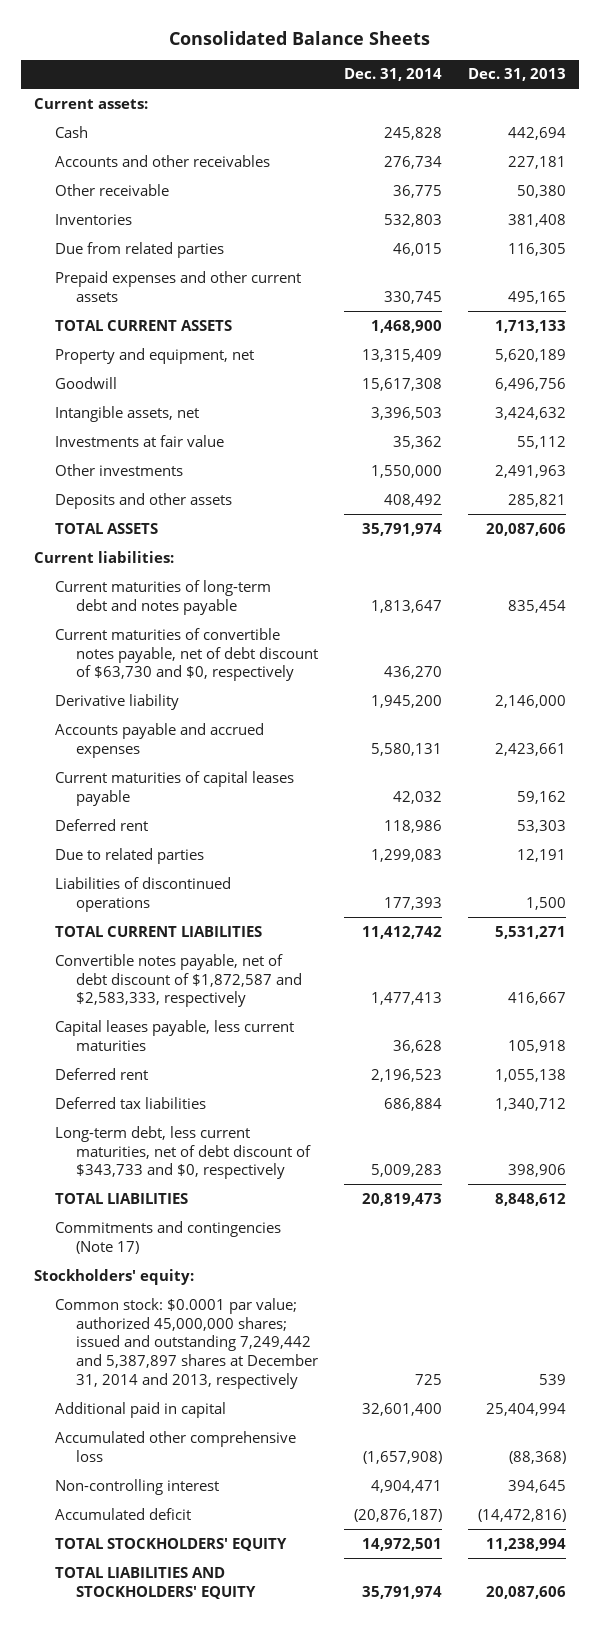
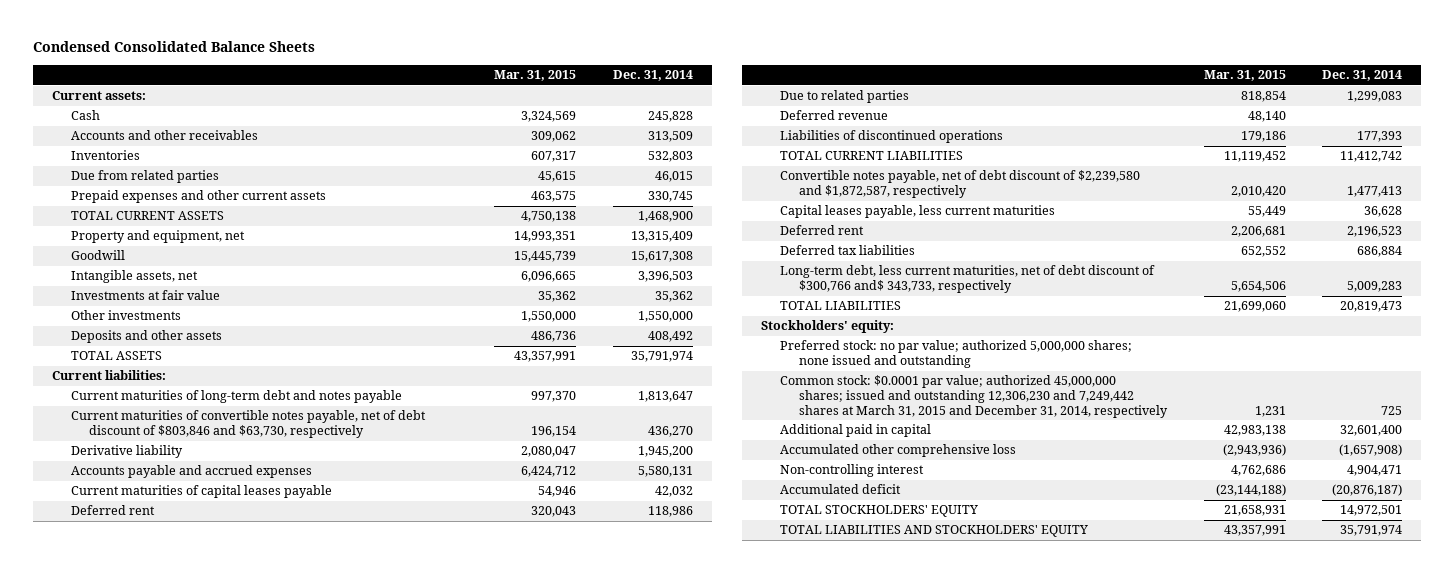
[169,30,431,45] Consolidated Balance Sheets -> [33,41,316,53] Condensed Consolidated Balance Sheets
[467,68,566,82] Dec. 31, 2013 -> none
none -> [494,70,577,82] Mar. 31, 2015
[54,183,169,196] Other receivable -> none
[383,155,442,169] 276,734 -> [648,131,694,143] 313,509
[54,627,318,682] Current maturities of convertible notes payable, net of debt discount of $63,730 and $0, respectively -> [70,410,426,439] Current maturities of convertible notes payable, net of debt discount of $803,846 and $63,730, respectively
none -> [779,110,888,121] Deferred revenue
[54,953,302,1008] Convertible notes payable, net of debt discount of $1,872,587 and $2,583,333, respectively -> [779,170,1140,199] Convertible notes payable, net of debt discount of $2,239,580 and $1,872,587, respectively
[54,1125,311,1180] Long-term debt, less current maturities, net of debt discount of $343,733 and $0, respectively -> [779,265,1155,294] Long-term debt, less current maturities, net of debt discount of $300,766 and$ 343,733, respectively
[54,1220,281,1254] Commitments and contingencies (Note 17) -> none
none -> [779,340,1132,369] Preferred stock: no par value; authorized 5,000,000 shares; none issued and outstanding
[54,1297,318,1389] Common stock: $0.0001 par value; authorized 45,000,000 shares; issued and outstanding 7,249,442 and 5,387,897 shares at December 31, 2014 and 2013, respectively -> [779,375,1168,418] Common stock: $0.0001 par value; authorized 45,000,000 shares; issued and outstanding 12,306,230 and 7,249,442 shares at March 31, 2015 and December 31, 2014, respectively

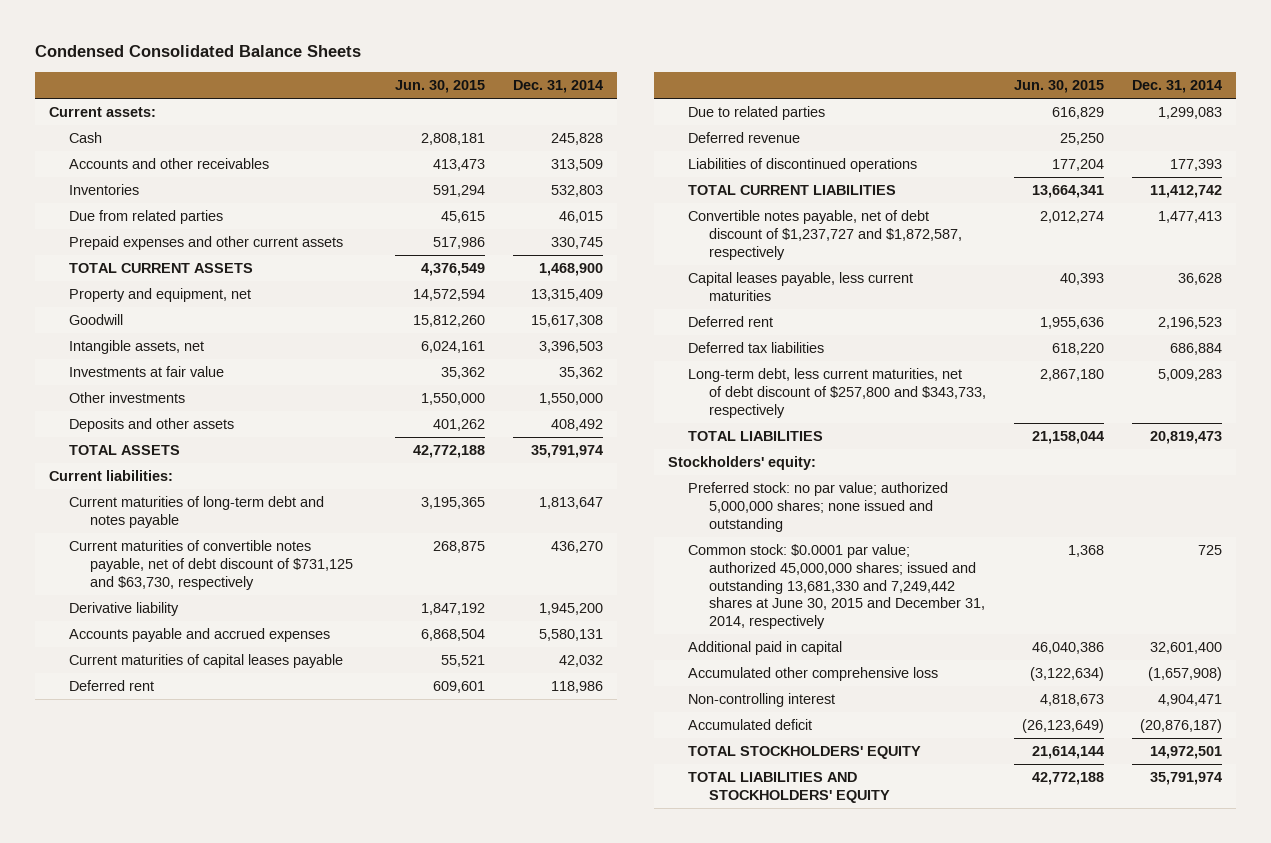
[494,70,577,82] Mar. 31, 2015 -> none
none -> [395,80,486,94] Jun. 30, 2015
[70,410,426,439] Current maturities of convertible notes payable, net of debt discount of $803,846 and $63,730, respectively -> [69,540,353,590] Current maturities of convertible notes payable, net of debt discount of $731,125 and $63,730, respectively
[779,170,1140,199] Convertible notes payable, net of debt discount of $2,239,580 and $1,872,587, respectively -> [688,210,962,260] Convertible notes payable, net of debt discount of $1,237,727 and $1,872,587, respectively
[779,265,1155,294] Long-term debt, less current maturities, net of debt discount of $300,766 and$ 343,733, respectively -> [688,368,986,418] Long-term debt, less current maturities, net of debt discount of $257,800 and $343,733, respectively
[779,375,1168,418] Common stock: $0.0001 par value; authorized 45,000,000 shares; issued and outstanding 12,306,230 and 7,249,442 shares at March 31, 2015 and December 31, 2014, respectively -> [688,544,985,630] Common stock: $0.0001 par value; authorized 45,000,000 shares; issued and outstanding 13,681,330 and 7,249,442 shares at June 30, 2015 and December 31, 2014, respectively

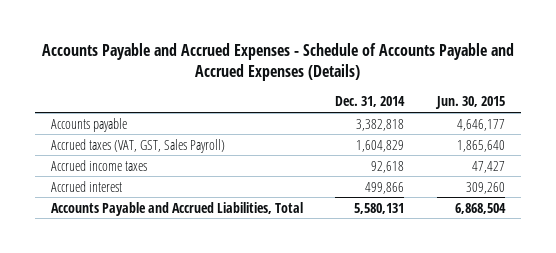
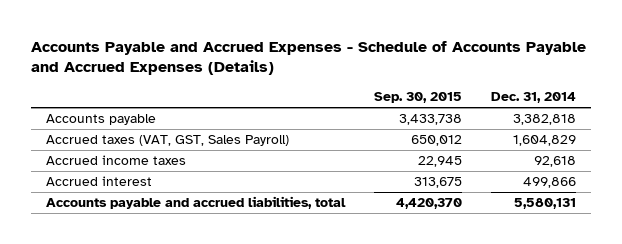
[434,96,505,110] Jun. 30, 2015 -> none
none -> [373,91,462,103] Sep. 30, 2015
[50,201,303,216] Accounts Payable and Accrued Liabilities, Total -> [45,196,346,210] Accounts payable and accrued liabilities, total

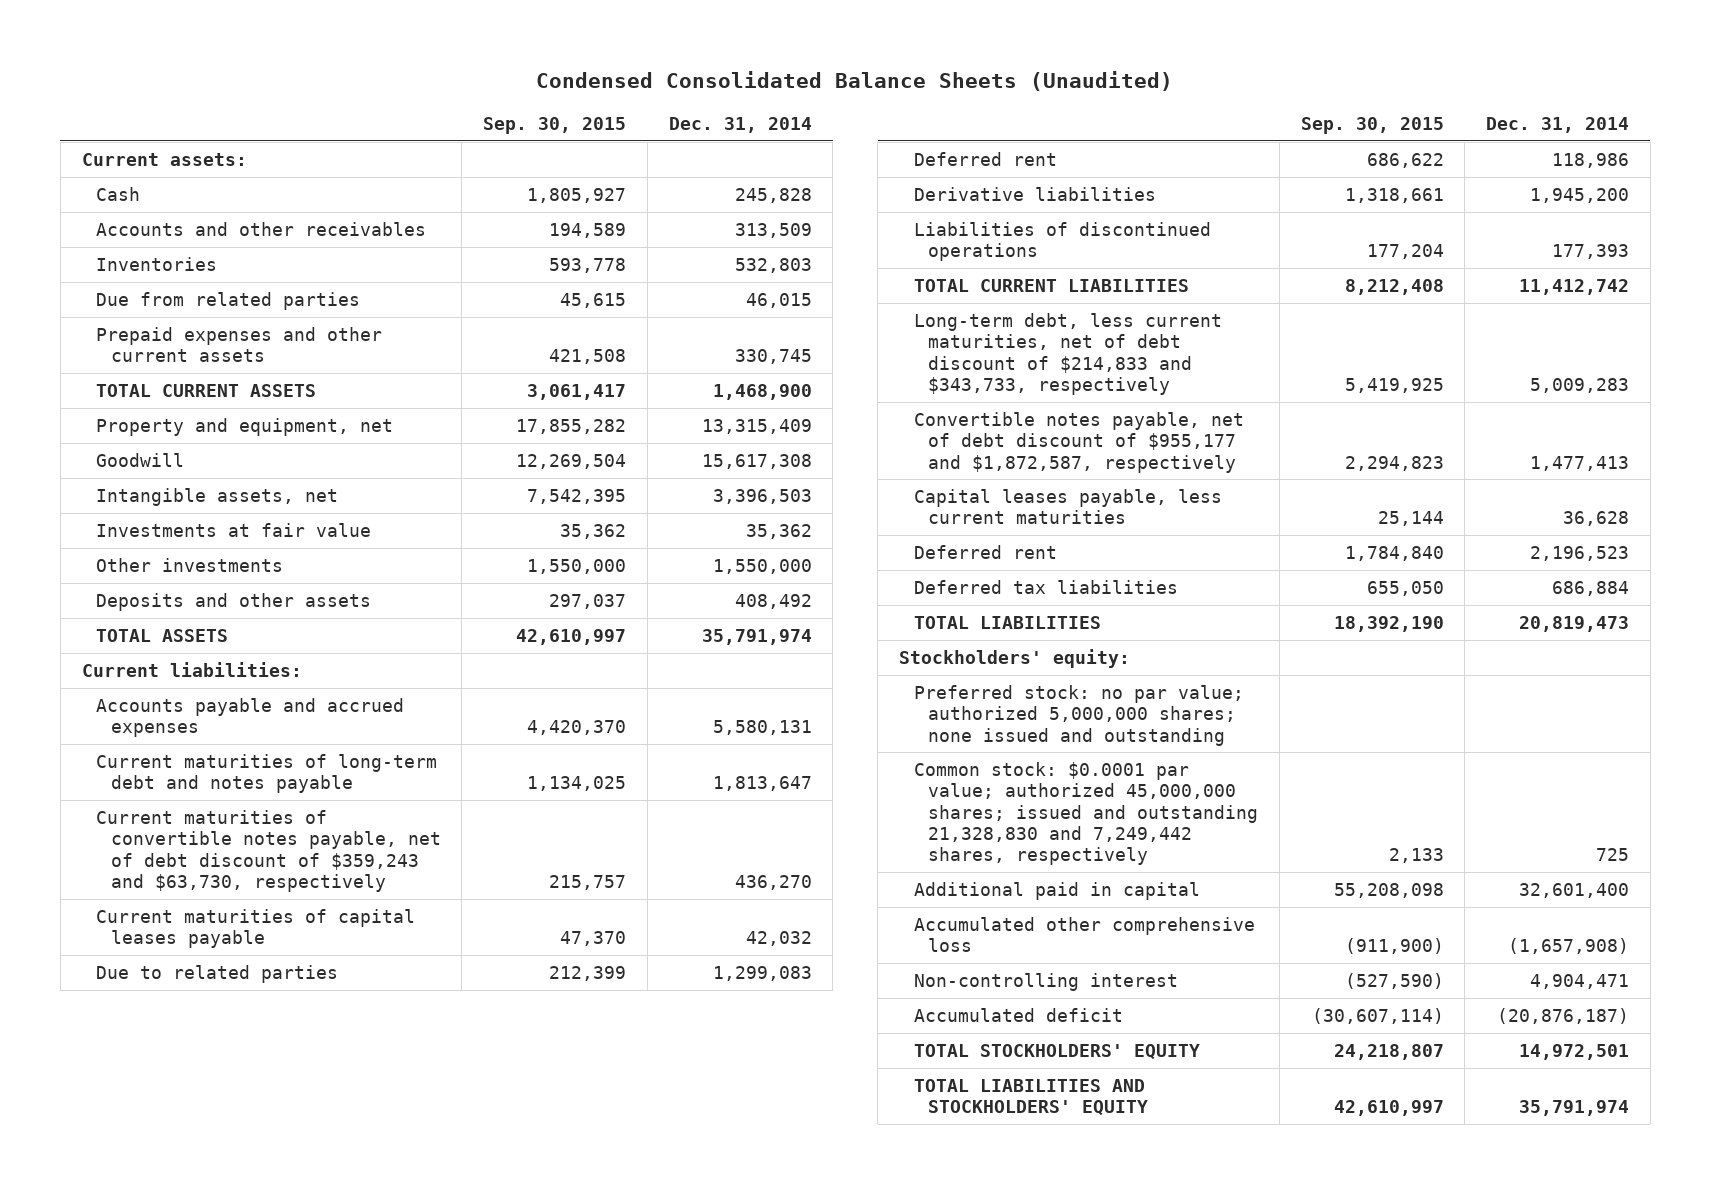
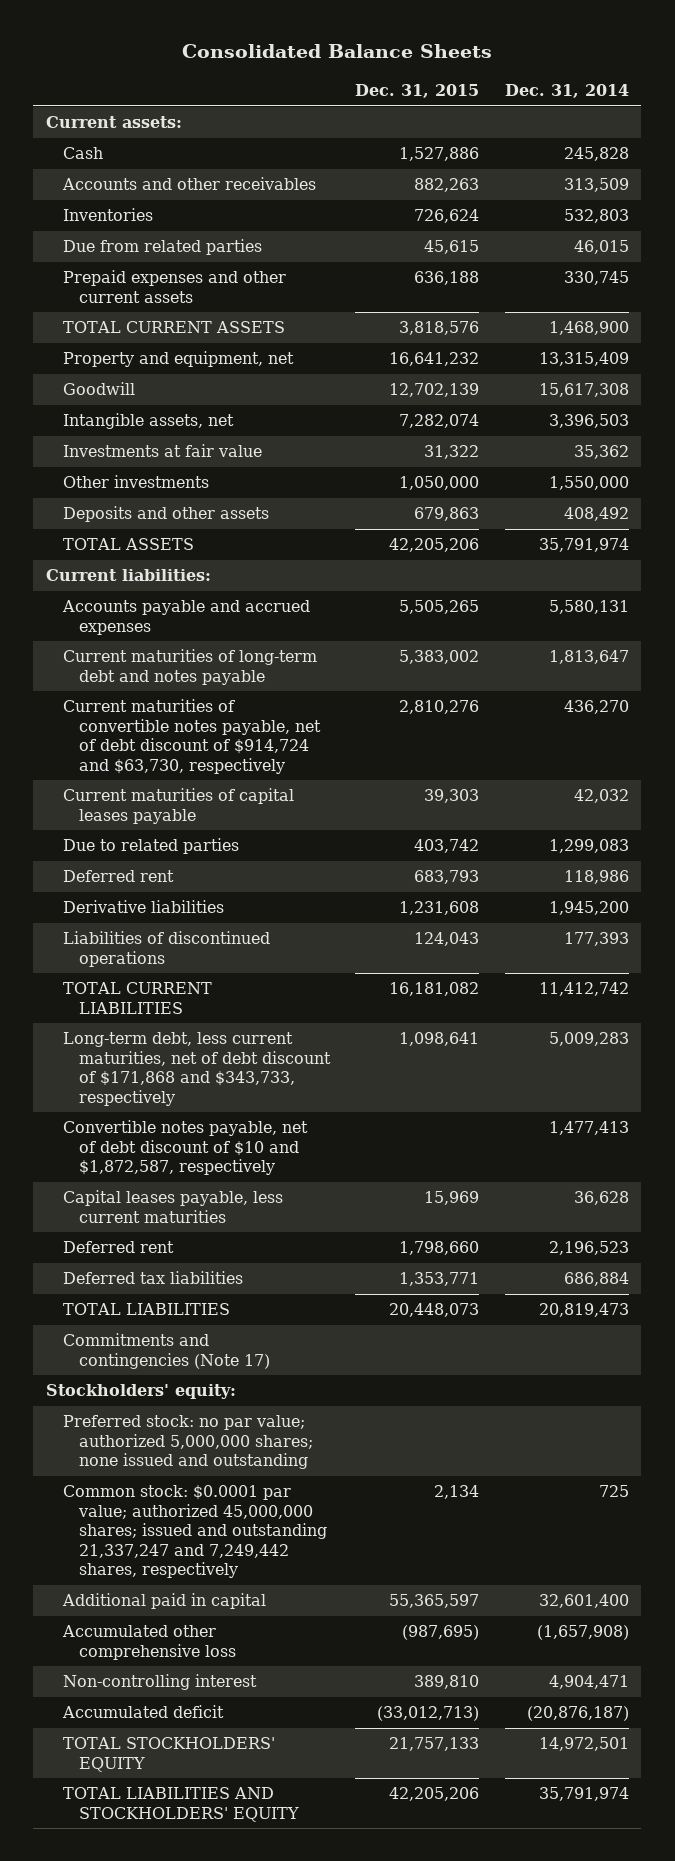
[536,71,1174,92] Condensed Consolidated Balance Sheets (Unaudited) -> [182,44,493,59] Consolidated Balance Sheets
[483,117,627,135] Sep. 30, 2015 -> none
none -> [355,83,480,98] Dec. 31, 2015
[96,809,441,892] Current maturities of convertible notes payable, net of debt discount of $359,243 and $63,730, respectively -> [62,699,321,774] Current maturities of convertible notes payable, net of debt discount of $914,724 and $63,730, respectively
[913,312,1222,395] Long-term debt, less current maturities, net of debt discount of $214,833 and $343,733, respectively -> [62,1032,331,1106] Long-term debt, less current maturities, net of debt discount of $171,868 and $343,733, respectively
[913,411,1244,473] Convertible notes payable, net of debt discount of $955,177 and $1,872,587, respectively -> [62,1120,308,1176] Convertible notes payable, net of debt discount of $10 and $1,872,587, respectively
none -> [62,1333,270,1369] Commitments and contingencies (Note 17)
[913,761,1259,866] Common stock: $0.0001 par value; authorized 45,000,000 shares; issued and outstanding 21,328,830 and 7,249,442 shares, respectively -> [62,1485,327,1579] Common stock: $0.0001 par value; authorized 45,000,000 shares; issued and outstanding 21,337,247 and 7,249,442 shares, respectively

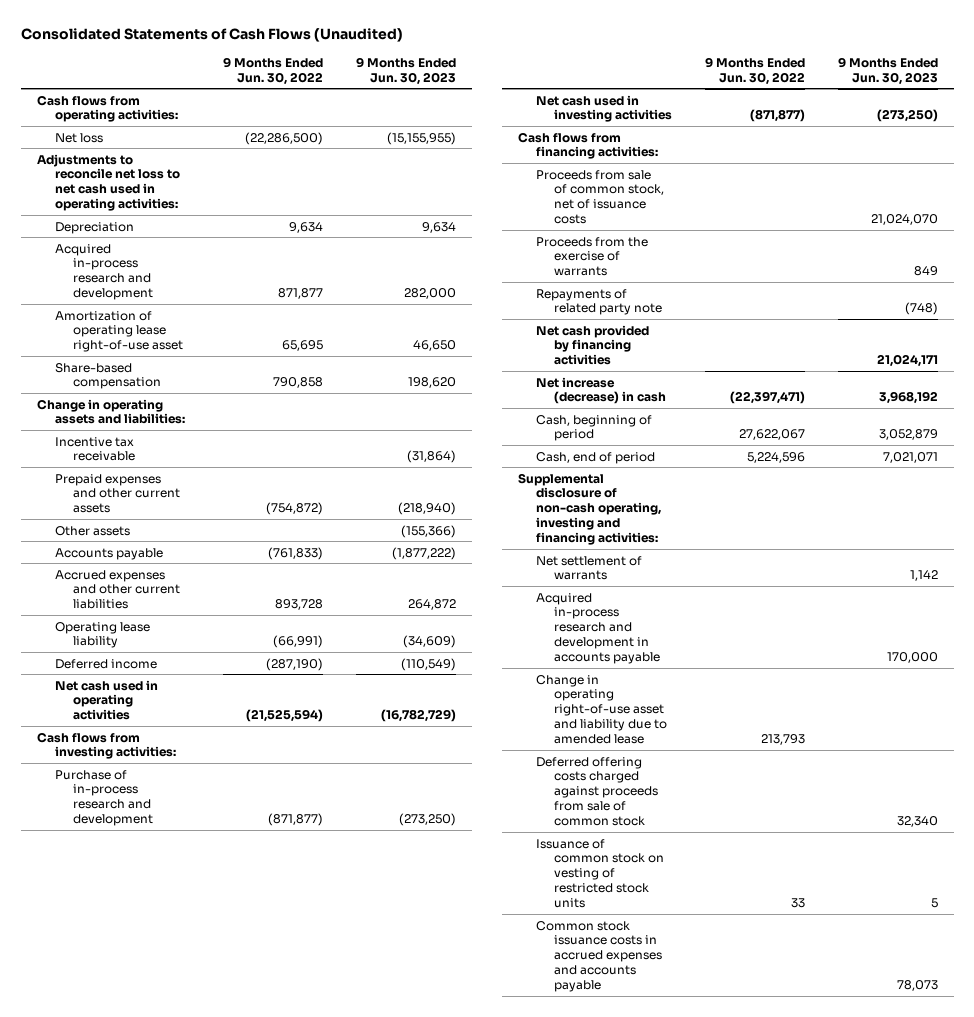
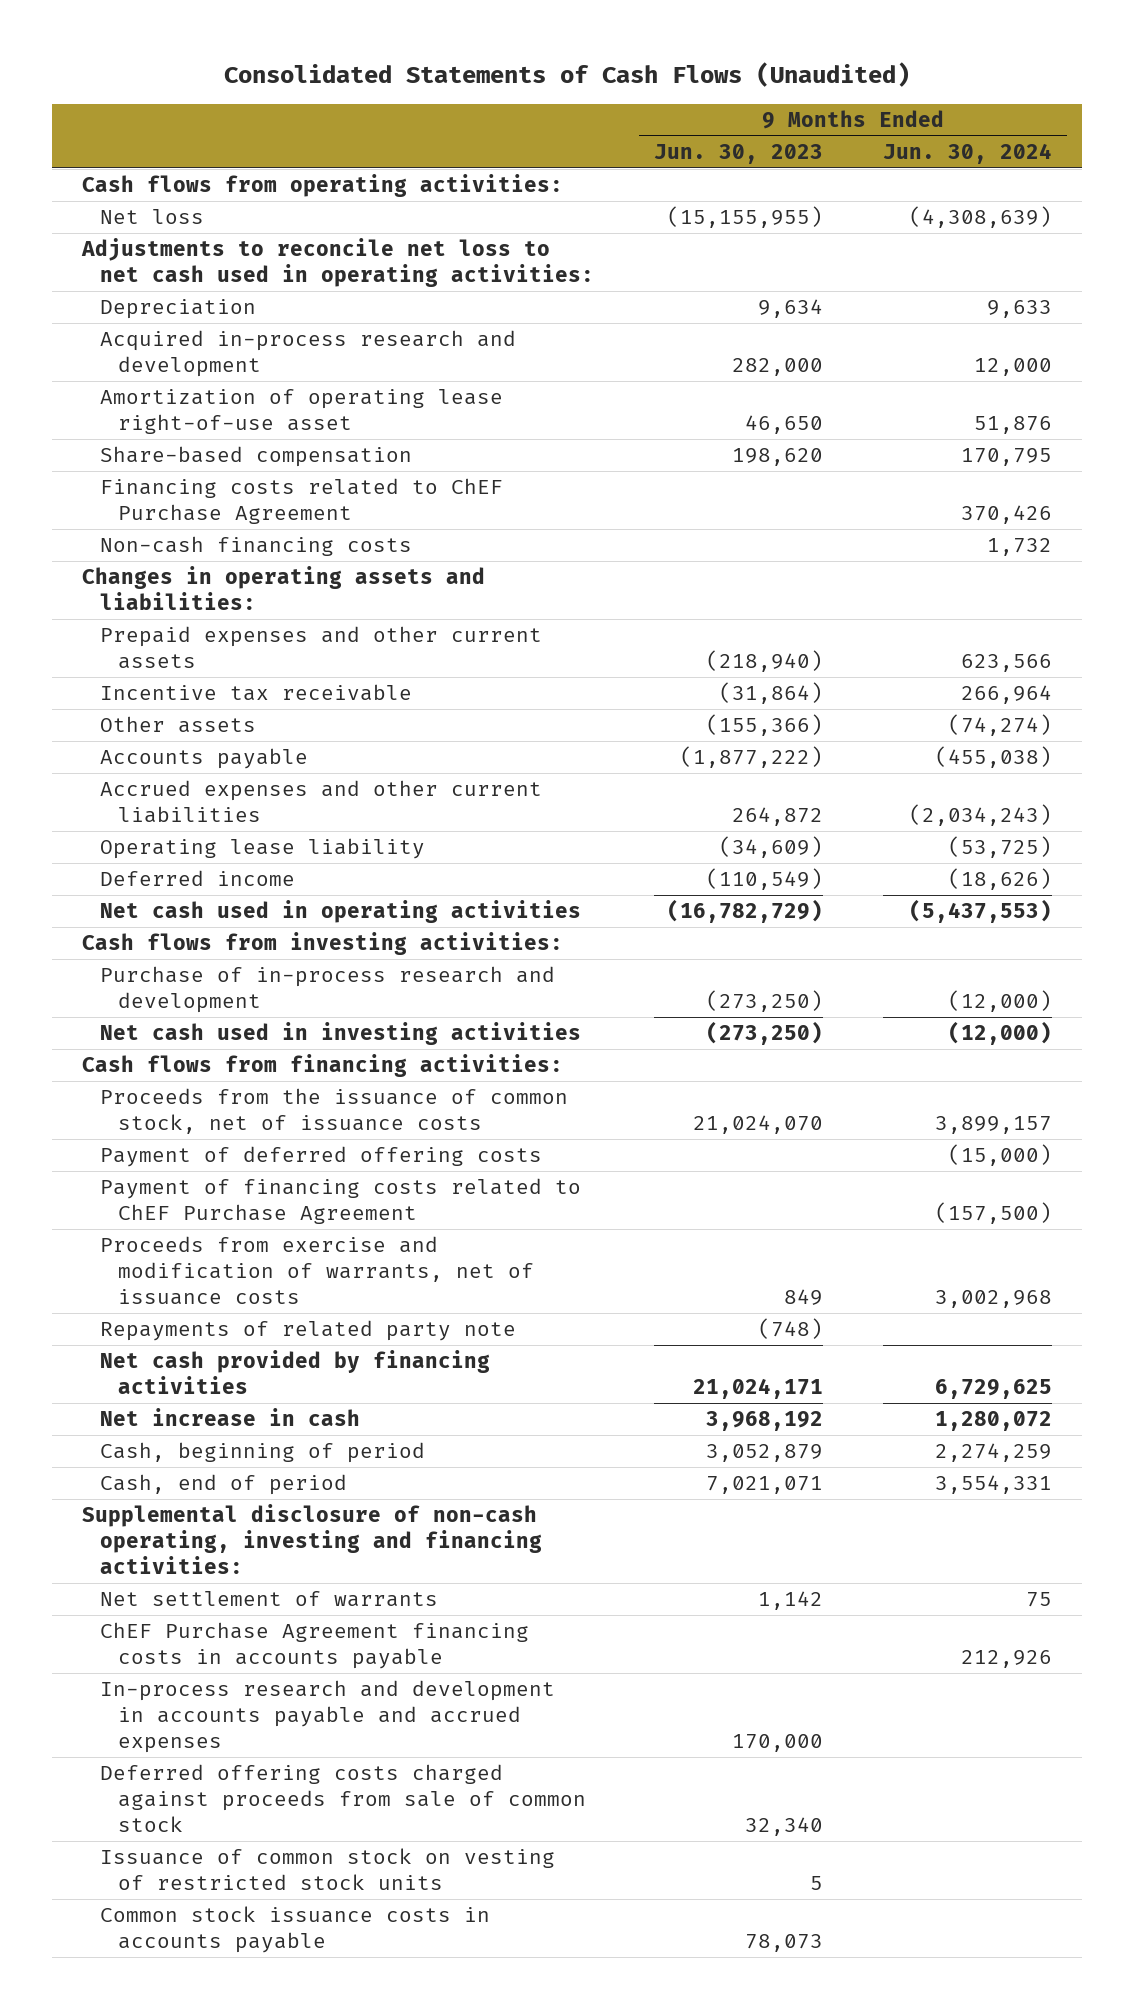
[223,56,324,85] 9 Months Ended Jun. 30, 2022 -> none
none -> [883,143,1053,165] Jun. 30, 2024
none -> [99,478,503,525] Financing costs related to ChEF Purchase Agreement
none -> [99,536,412,557] Non-cash financing costs
[36,398,185,425] Change in operating assets and liabilities: -> [81,566,485,611] Changes in operating assets and liabilities:
[54,436,135,462] Incentive tax receivable -> [99,684,412,702] Incentive tax receivable
[536,169,665,225] Proceeds from sale of common stock, net of issuance costs -> [99,1088,568,1135] Proceeds from the issuance of common stock, net of issuance costs
none -> [99,1146,542,1168] Payment of deferred offering costs
none -> [99,1178,581,1225] Payment of financing costs related to ChEF Purchase Agreement
[536,236,649,277] Proceeds from the exercise of warrants -> [99,1236,535,1305] Proceeds from exercise and modification of warrants, net of issuance costs
[536,376,667,405] Net increase (decrease) in cash -> [99,1408,360,1427] Net increase in cash
[536,674,668,745] Change in operating right-of-use asset and liability due to amended lease -> none
none -> [99,1622,529,1670] ChEF Purchase Agreement financing costs in accounts payable
[536,592,661,665] Acquired in-process research and development in accounts payable -> [99,1680,555,1753] In-process research and development in accounts payable and accrued expenses
[536,920,663,993] Common stock issuance costs in accrued expenses and accounts payable -> [99,1906,490,1954] Common stock issuance costs in accounts payable

